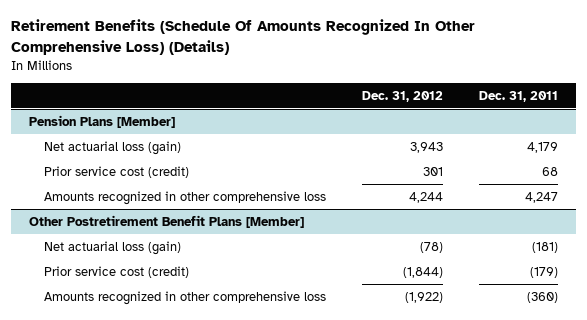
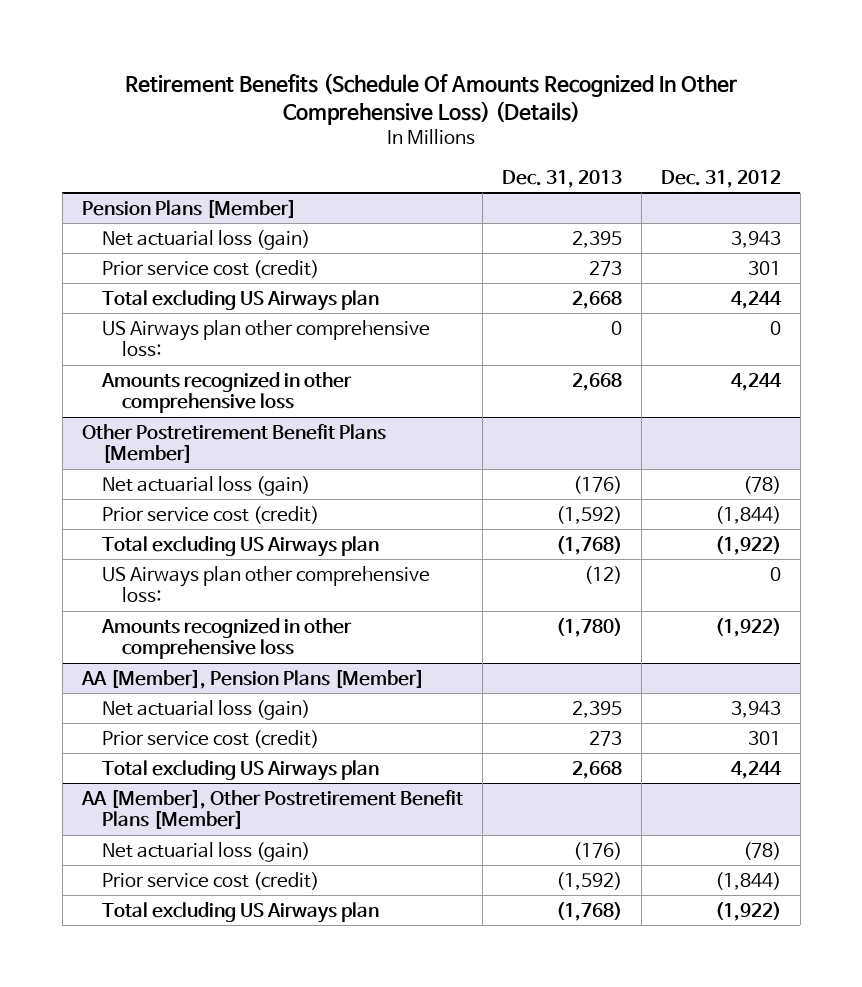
[478,90,558,102] Dec. 31, 2011 -> none
none -> [501,170,622,189] Dec. 31, 2013
none -> [101,289,379,311] Total excluding US Airways plan
none -> [101,319,430,358] US Airways plan other comprehensive loss:
none -> [101,535,379,557] Total excluding US Airways plan
none -> [101,565,430,604] US Airways plan other comprehensive loss:
none -> [80,668,424,689] AA [Member], Pension Plans [Member]
none -> [101,699,310,720] Net actuarial loss (gain)
none -> [101,729,319,748] Prior service cost (credit)
none -> [101,759,379,781] Total excluding US Airways plan
none -> [80,788,463,830] AA [Member], Other Postretirement Benefit Plans [Member]
none -> [101,841,310,862] Net actuarial loss (gain)
none -> [101,871,319,890] Prior service cost (credit)
none -> [101,901,379,923] Total excluding US Airways plan

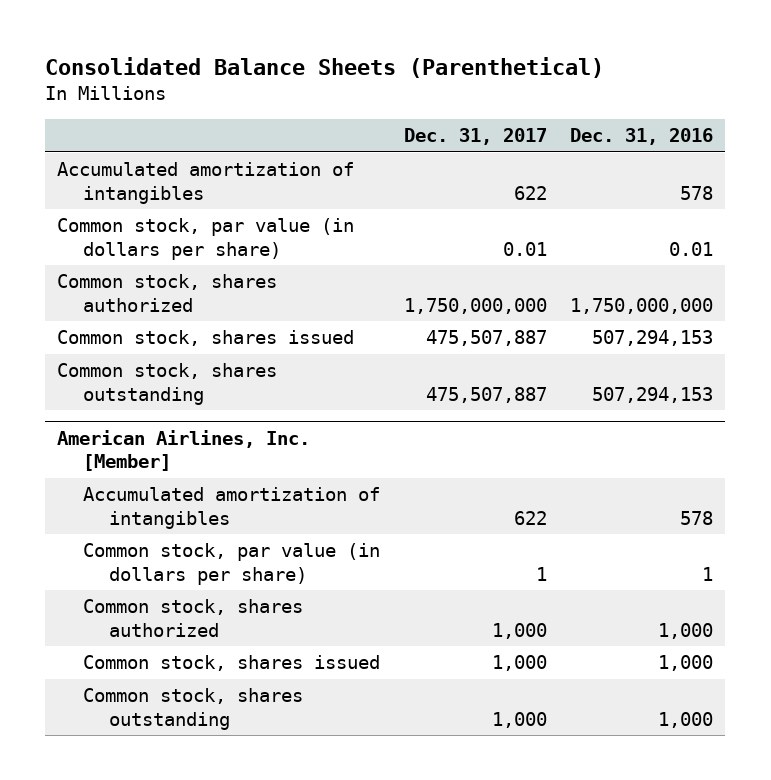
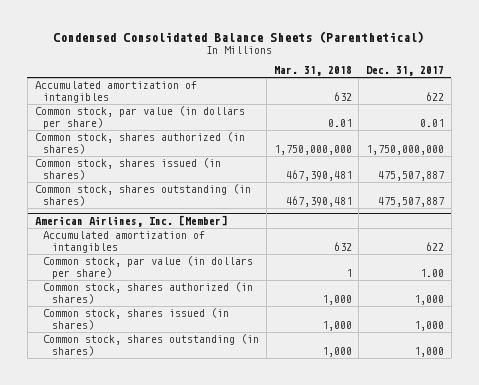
[45,56,605,78] Consolidated Balance Sheets (Parenthetical) -> [53,30,425,43] Condensed Consolidated Balance Sheets (Parenthetical)
[570,128,714,146] Dec. 31, 2016 -> none
none -> [273,66,352,77] Mar. 31, 2018
[57,274,278,312] Common stock, shares authorized -> [34,132,245,154] Common stock, shares authorized (in shares)
[57,330,355,347] Common stock, shares issued -> [34,158,221,180] Common stock, shares issued (in shares)
[57,363,278,405] Common stock, shares outstanding -> [34,184,251,206] Common stock, shares outstanding (in shares)
[535,566,547,581] 1 -> [420,268,445,277] 1.00
[83,599,304,637] Common stock, shares authorized -> [43,282,254,304] Common stock, shares authorized (in shares)
[83,655,381,672] Common stock, shares issued -> [43,308,230,330] Common stock, shares issued (in shares)
[83,688,304,730] Common stock, shares outstanding -> [43,334,260,356] Common stock, shares outstanding (in shares)

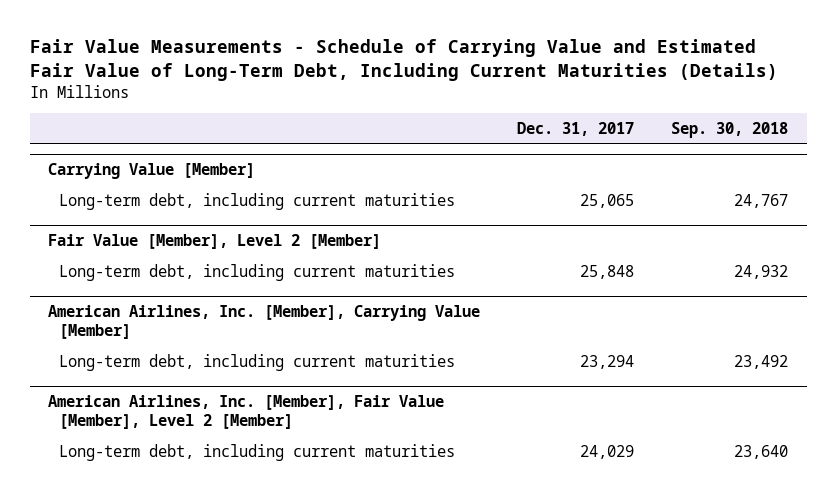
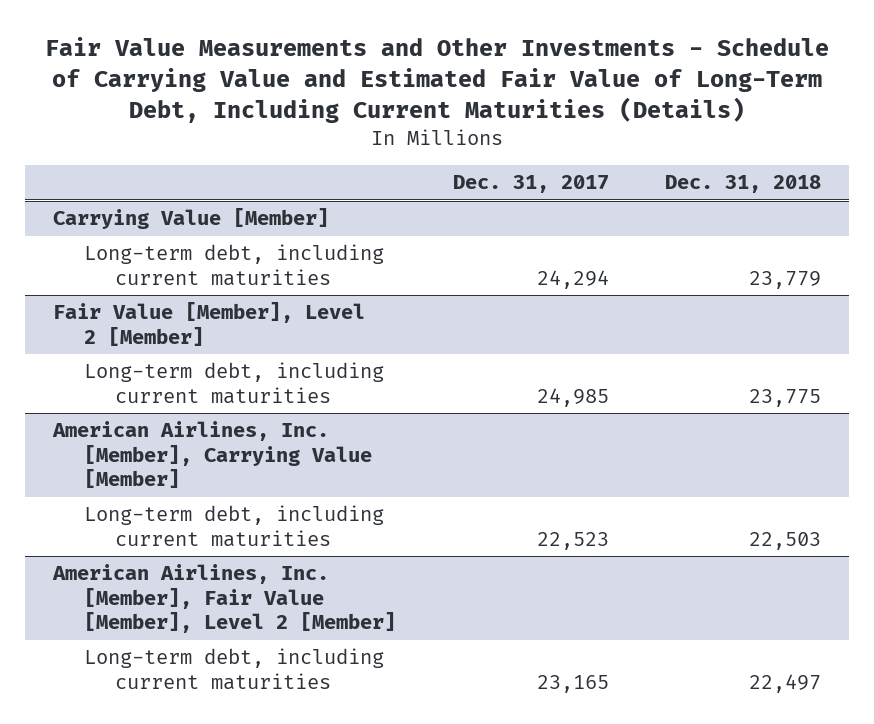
[29,39,778,82] Fair Value Measurements - Schedule of Carrying Value and Estimated Fair Value of Long-Term Debt, Including Current Maturities (Details) -> [44,36,829,124] Fair Value Measurements and Other Investments - Schedule of Carrying Value and Estimated Fair Value of Long-Term Debt, Including Current Maturities (Details)
[671,122,789,139] Sep. 30, 2018 -> none
none -> [664,175,821,194] Dec. 31, 2018
[580,193,635,208] 25,065 -> [536,269,609,289] 24,294
[580,264,635,279] 25,848 -> [536,387,609,407] 24,985
[580,354,635,369] 23,294 -> [536,531,609,550] 22,523
[580,444,635,459] 24,029 -> [536,674,609,693] 23,165

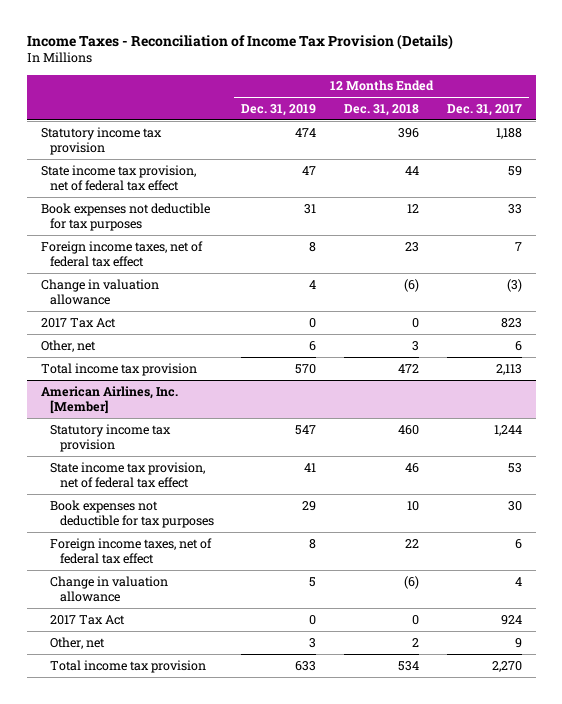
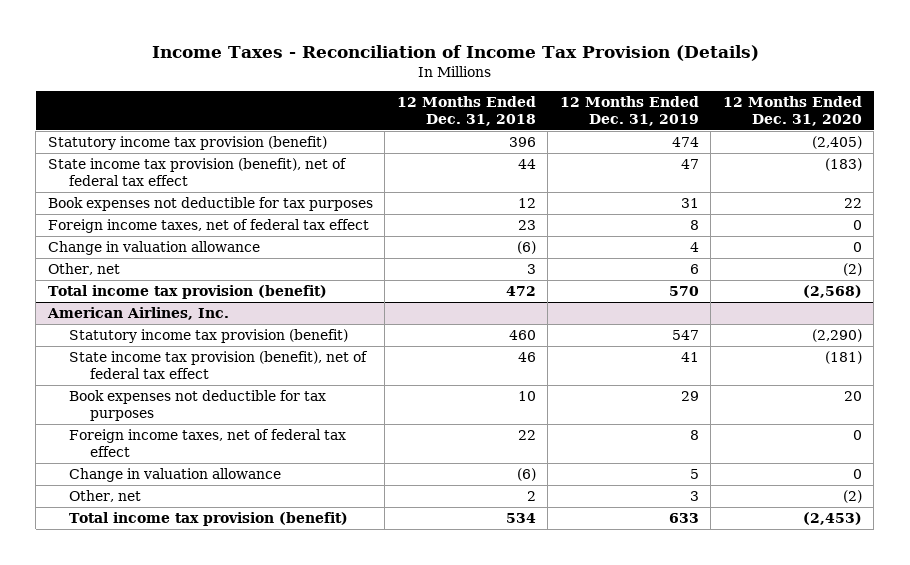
[446,104,522,117] Dec. 31, 2017 -> none
none -> [722,96,862,127] 12 Months Ended Dec. 31, 2020
[40,126,162,155] Statutory income tax provision -> [47,136,327,151] Statutory income tax provision (benefit)
[40,164,196,191] State income tax provision, net of federal tax effect -> [47,158,347,186] State income tax provision (benefit), net of federal tax effect
[40,317,116,328] 2017 Tax Act -> none
[40,362,197,376] Total income tax provision -> [47,285,327,300] Total income tax provision (benefit)
[40,385,178,414] American Airlines, Inc. [Member] -> [46,307,229,321] American Airlines, Inc.
[50,423,172,452] Statutory income tax provision -> [68,329,348,344] Statutory income tax provision (benefit)
[50,461,206,488] State income tax provision, net of federal tax effect -> [68,351,368,379] State income tax provision (benefit), net of federal tax effect
[50,614,126,625] 2017 Tax Act -> none
[50,659,207,673] Total income tax provision -> [68,512,348,527] Total income tax provision (benefit)

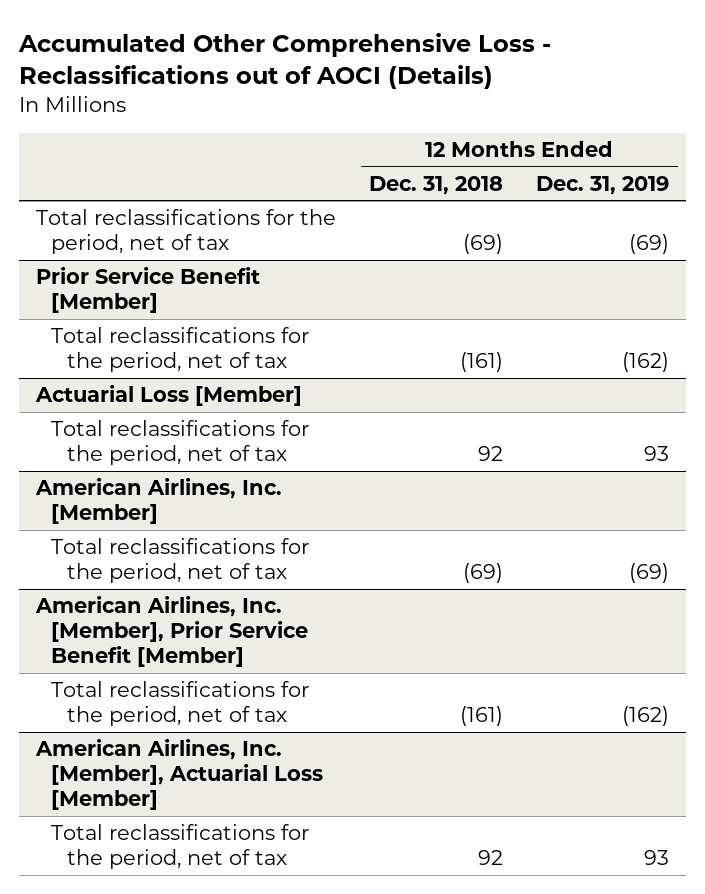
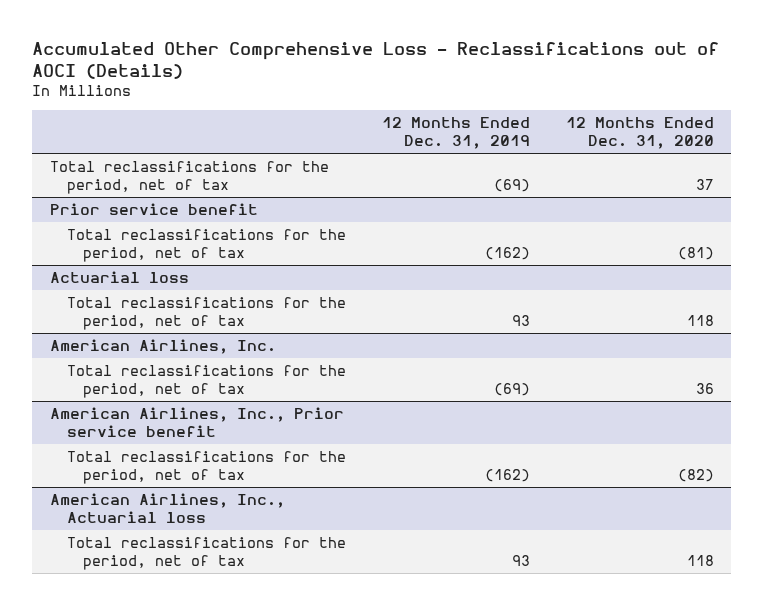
[369,175,504,195] Dec. 31, 2018 -> none
none -> [565,117,714,150] 12 Months Ended Dec. 31, 2020
[35,267,260,314] Prior Service Benefit [Member] -> [50,202,259,215] Prior service benefit
[34,385,302,407] Actuarial Loss [Member] -> [50,270,190,283] Actuarial loss
[34,478,282,525] American Airlines, Inc. [Member] -> [50,338,277,354] American Airlines, Inc.
[34,596,309,668] American Airlines, Inc. [Member], Prior Service Benefit [Member] -> [50,406,345,438] American Airlines, Inc., Prior service benefit
[34,739,324,811] American Airlines, Inc. [Member], Actuarial Loss [Member] -> [50,492,286,524] American Airlines, Inc., Actuarial loss

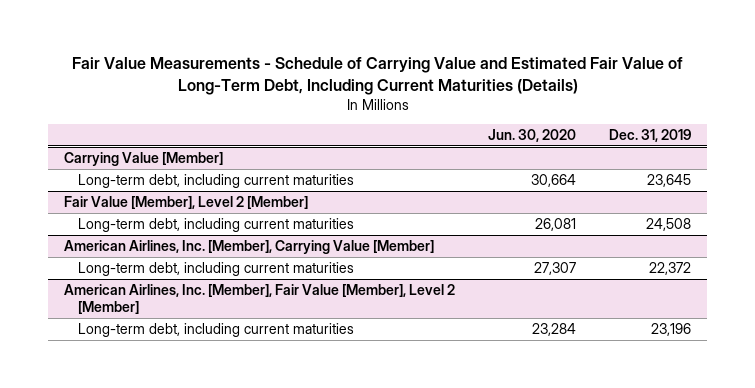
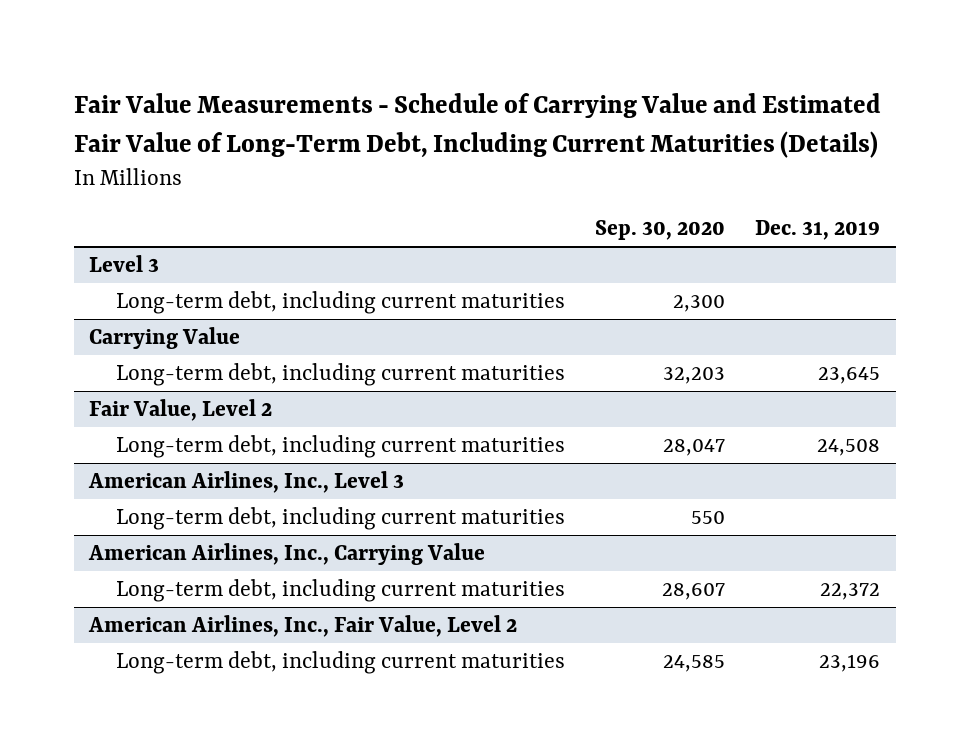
[488,128,577,142] Jun. 30, 2020 -> none
none -> [595,220,726,241] Sep. 30, 2020
none -> [89,255,160,273] Level 3
none -> [115,291,565,315] Long-term debt, including current maturities
[64,152,224,167] Carrying Value [Member] -> [89,327,241,350] Carrying Value
[64,196,309,210] Fair Value [Member], Level 2 [Member] -> [89,399,273,422] Fair Value, Level 2
none -> [88,471,405,494] American Airlines, Inc., Level 3
none -> [115,507,565,531] Long-term debt, including current maturities
[64,240,435,255] American Airlines, Inc. [Member], Carrying Value [Member] -> [88,543,486,566] American Airlines, Inc., Carrying Value
[64,284,456,314] American Airlines, Inc. [Member], Fair Value [Member], Level 2 [Member] -> [88,615,518,638] American Airlines, Inc., Fair Value, Level 2

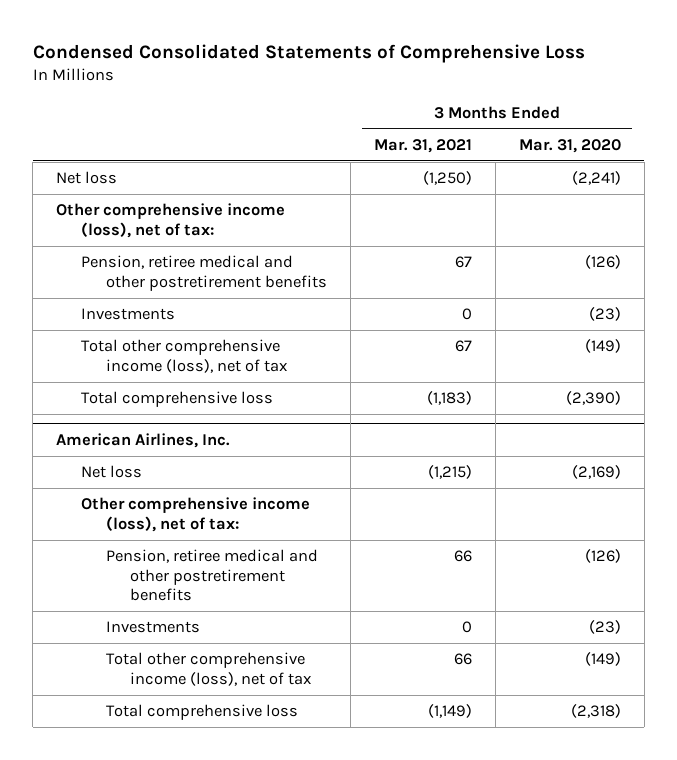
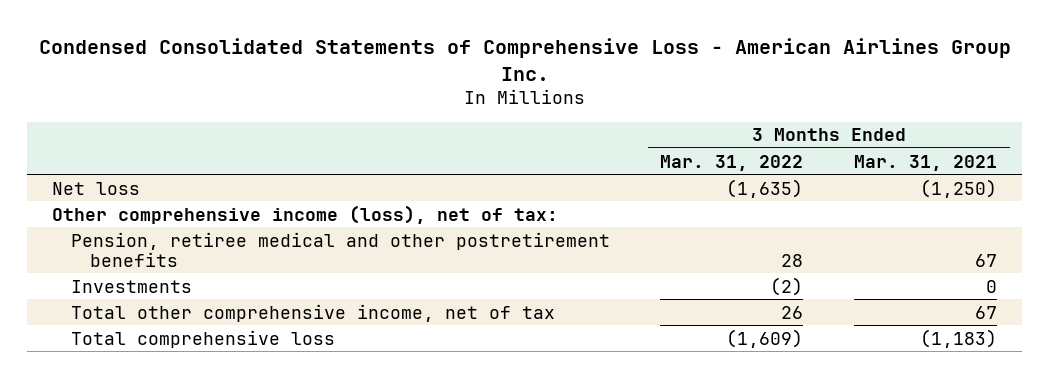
[32,43,585,63] Condensed Consolidated Statements of Comprehensive Loss -> [38,37,1011,81] Condensed Consolidated Statements of Comprehensive Loss - American Airlines Group Inc.
[518,138,621,153] Mar. 31, 2020 -> none
none -> [660,154,804,171] Mar. 31, 2022
[80,339,287,373] Total other comprehensive income (loss), net of tax -> [70,303,555,322] Total other comprehensive income, net of tax
[56,432,231,448] American Airlines, Inc. -> none
[80,465,142,479] Net loss -> none
[80,497,310,532] Other comprehensive income (loss), net of tax: -> none
[105,549,318,602] Pension, retiree medical and other postretirement benefits -> none
[105,621,200,634] Investments -> none
[105,652,312,686] Total other comprehensive income (loss), net of tax -> none
[105,704,298,721] Total comprehensive loss -> none

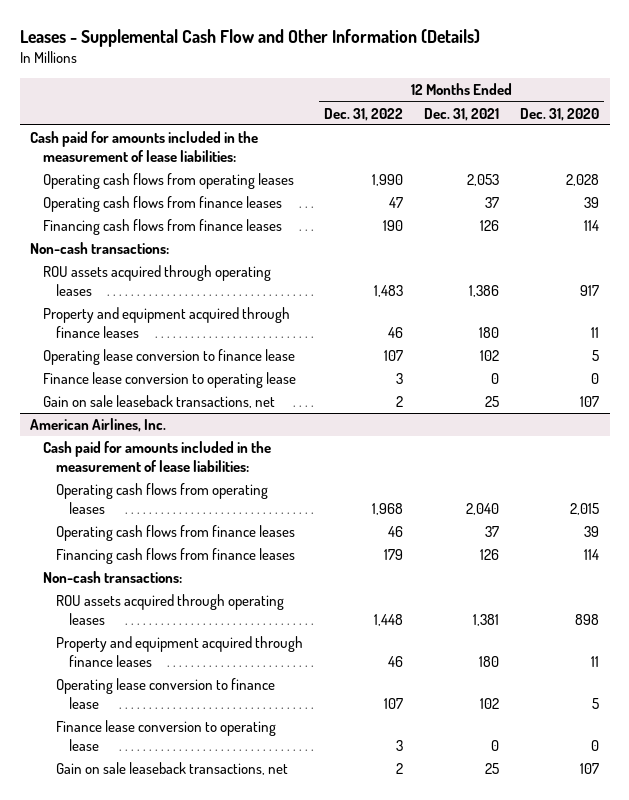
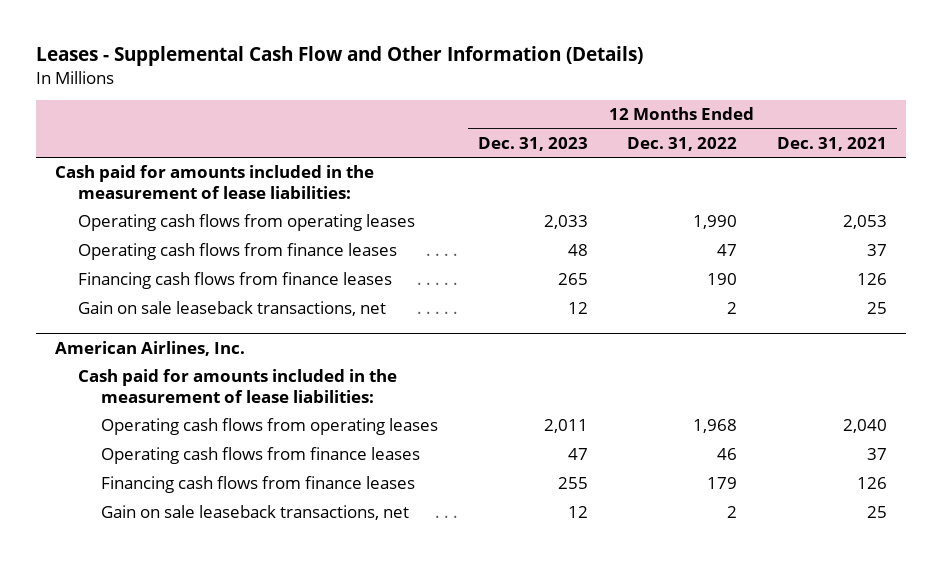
[520,107,600,121] Dec. 31, 2020 -> none
none -> [477,136,588,151] Dec. 31, 2023
[30,242,170,255] Non-cash transactions: -> none
[43,265,272,296] ROU assets acquired through operating leases -> none
[43,307,291,338] Property and equipment acquired through finance leases -> none
[43,349,296,366] Operating lease conversion to finance lease -> none
[43,372,297,389] Finance lease conversion to operating lease -> none
[43,571,183,584] Non-cash transactions: -> none
[56,594,285,625] ROU assets acquired through operating leases -> none
[56,636,304,667] Property and equipment acquired through finance leases -> none
[56,678,276,709] Operating lease conversion to finance lease -> none
[56,720,277,751] Finance lease conversion to operating lease -> none

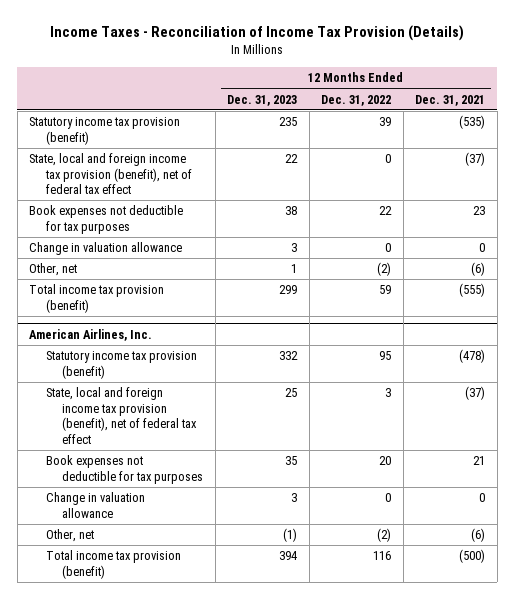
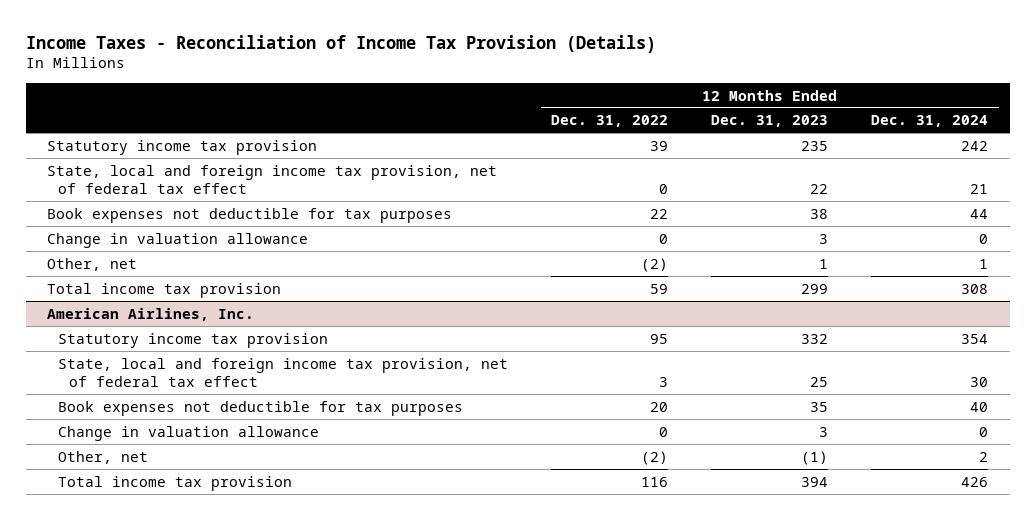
[415,94,486,106] Dec. 31, 2021 -> none
none -> [871,115,989,128] Dec. 31, 2024
[29,117,181,145] Statutory income tax provision (benefit) -> [47,139,318,155] Statutory income tax provision
[29,153,192,195] State, local and foreign income tax provision (benefit), net of federal tax effect -> [47,164,498,194] State, local and foreign income tax provision, net of federal tax effect
[29,284,165,313] Total income tax provision (benefit) -> [47,282,282,298] Total income tax provision
[45,351,197,379] Statutory income tax provision (benefit) -> [58,332,329,348] Statutory income tax provision
[45,387,198,444] State, local and foreign income tax provision (benefit), net of federal tax effect -> [58,357,509,387] State, local and foreign income tax provision, net of federal tax effect
[45,550,181,579] Total income tax provision (benefit) -> [58,475,293,491] Total income tax provision

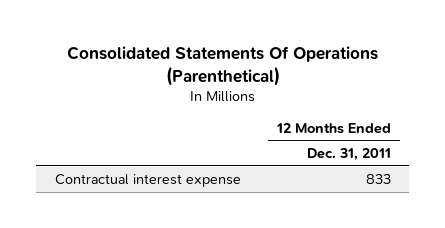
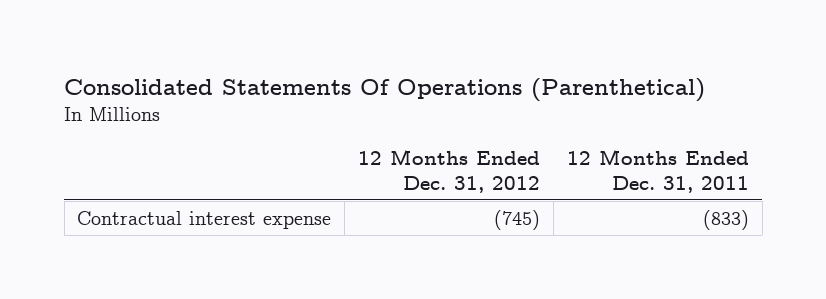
none -> [358,148,541,193] 12 Months Ended Dec. 31, 2012
[365,174,391,185] 833 -> [702,209,749,230] (833)

